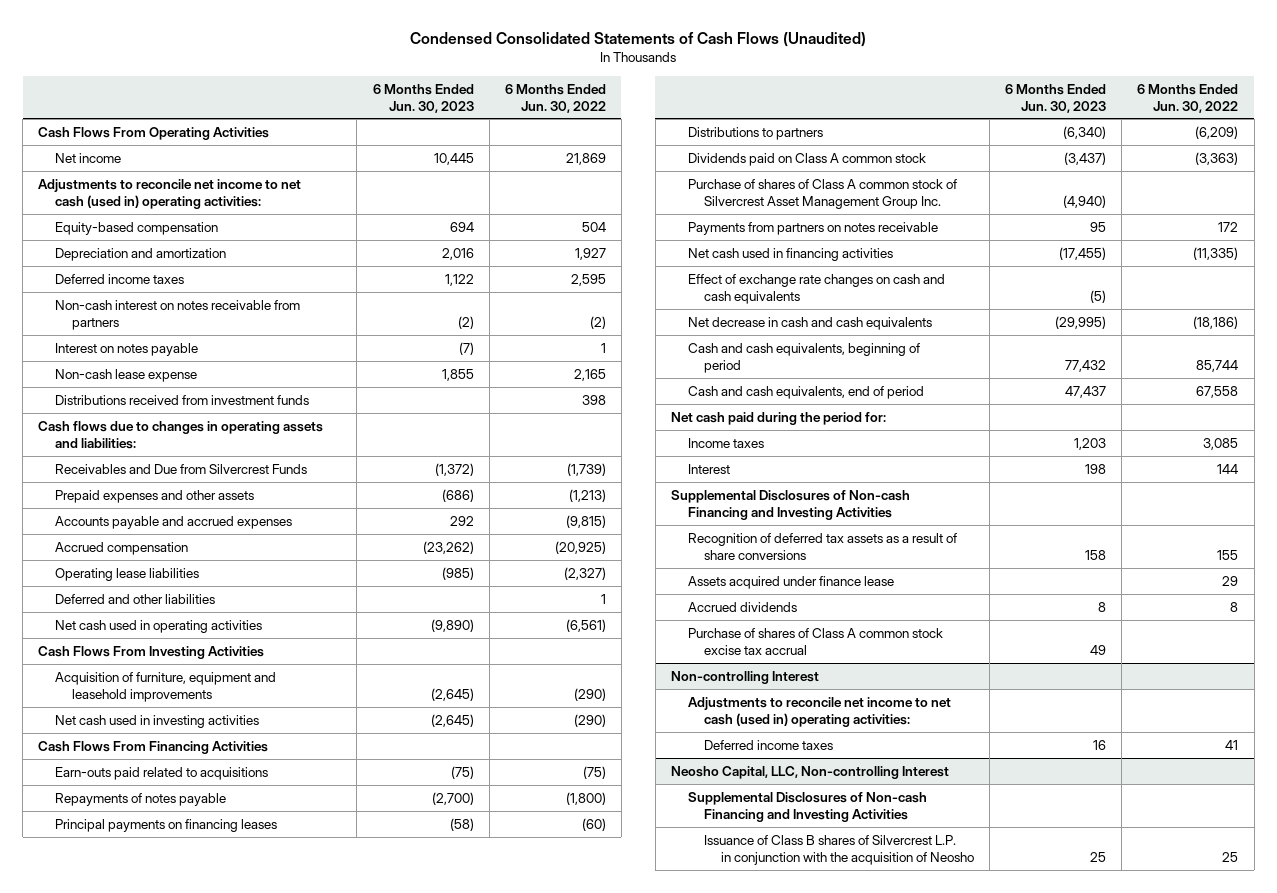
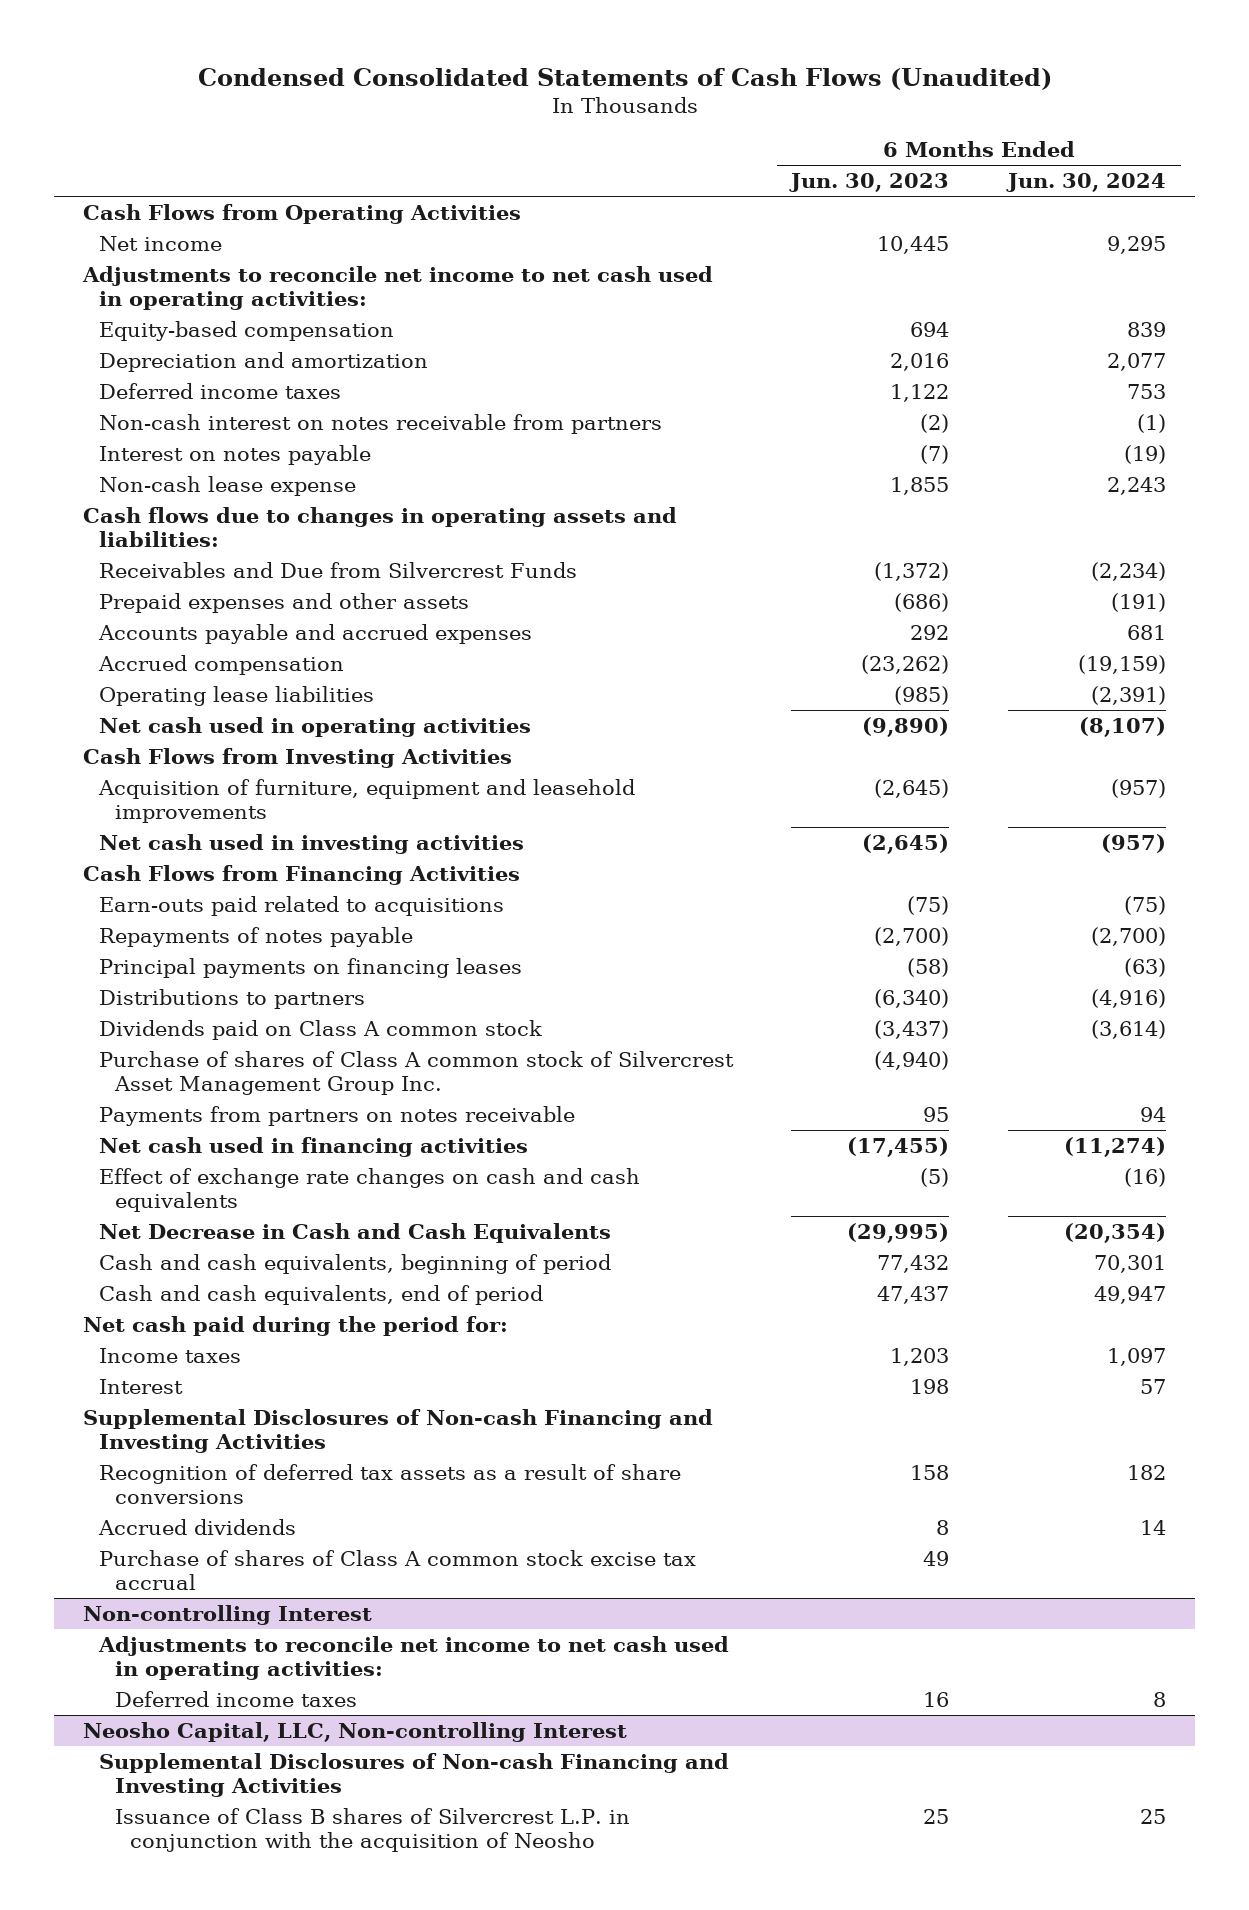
[504,83,606,113] 6 Months Ended Jun. 30, 2022 -> none
none -> [1006,173,1167,193] Jun. 30, 2024
[38,126,270,140] Cash Flows From Operating Activities -> [83,204,522,225] Cash Flows from Operating Activities
[38,178,302,209] Adjustments to reconcile net income to net cash (used in) operating activities: -> [82,266,714,310] Adjustments to reconcile net income to net cash used in operating activities:
[54,394,309,405] Distributions received from investment funds -> none
[54,593,215,604] Deferred and other liabilities -> none
[38,645,265,659] Cash Flows From Investing Activities -> [83,748,513,769] Cash Flows from Investing Activities
[38,740,269,754] Cash Flows From Financing Activities -> [83,865,521,886] Cash Flows from Financing Activities
[687,316,932,330] Net decrease in cash and cash equivalents -> [98,1223,611,1244] Net Decrease in Cash and Cash Equivalents
[687,575,894,589] Assets acquired under finance lease -> none
[687,696,951,727] Adjustments to reconcile net income to net cash (used in) operating activities: -> [97,1636,729,1680] Adjustments to reconcile net income to net cash used in operating activities:

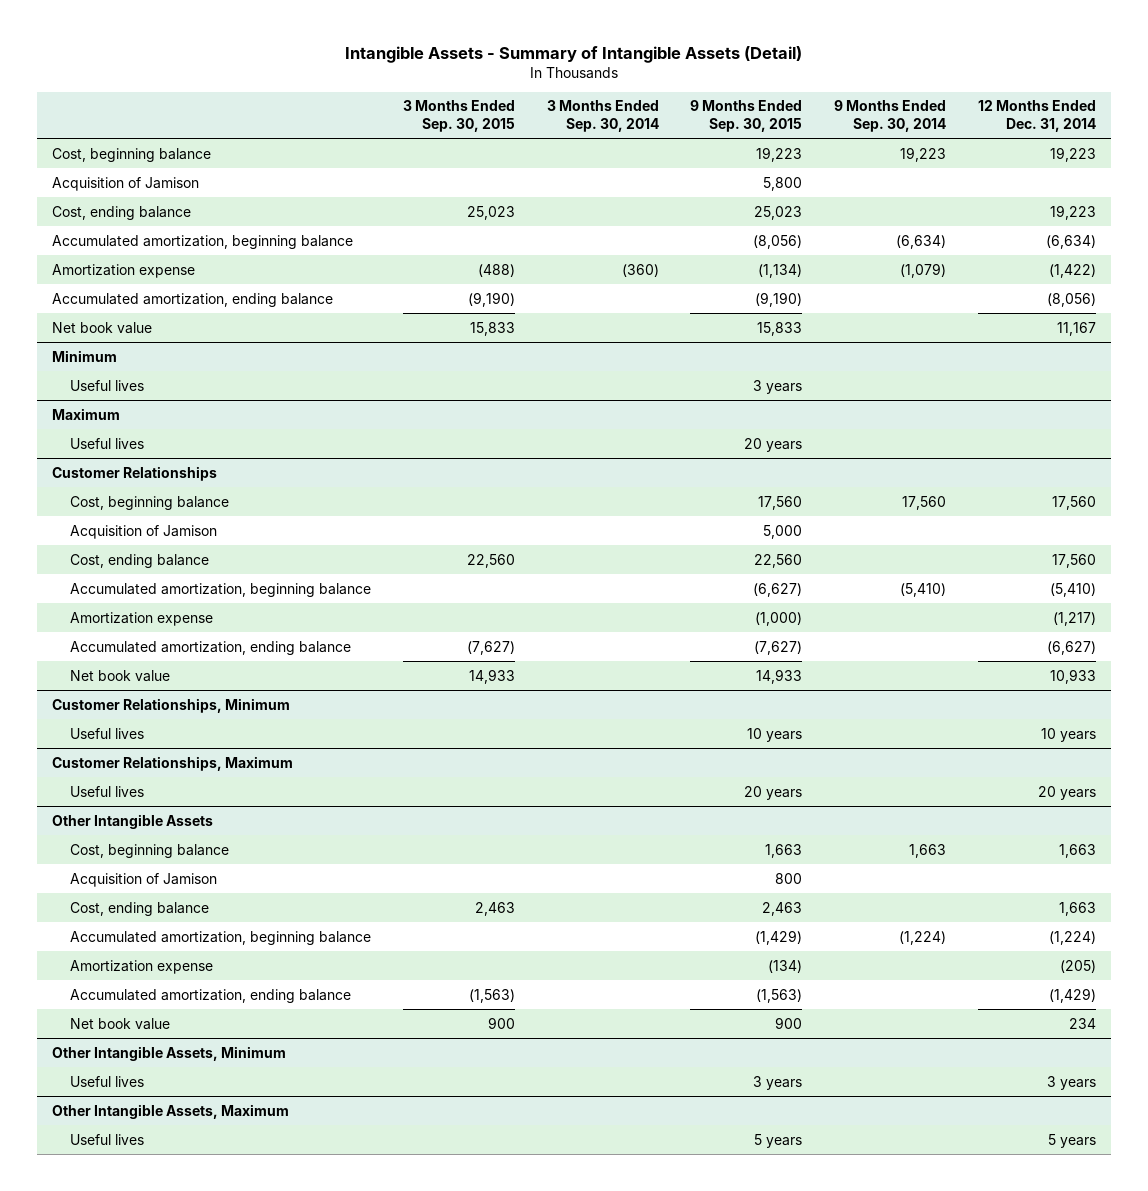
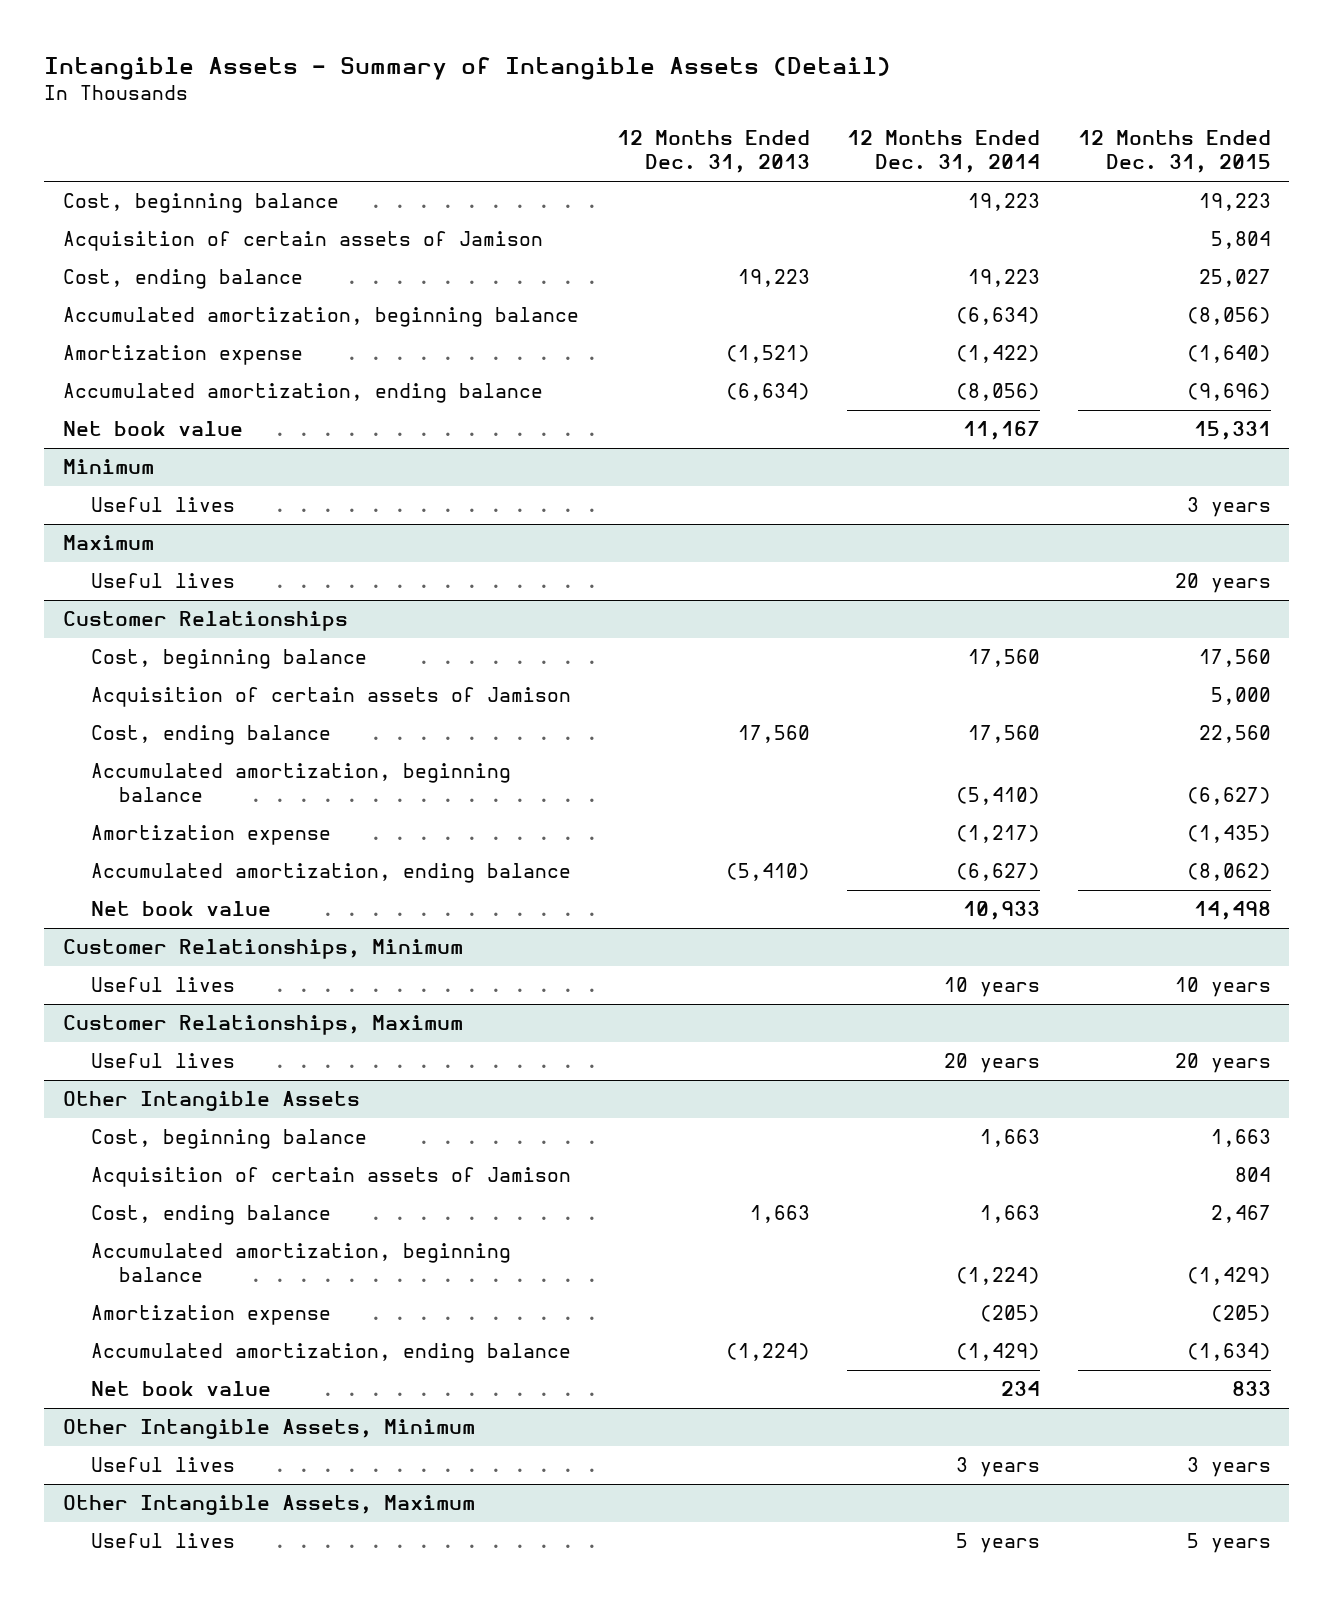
[403,100,516,133] 3 Months Ended Sep. 30, 2015 -> none
[546,100,659,133] 3 Months Ended Sep. 30, 2014 -> none
[690,100,803,133] 9 Months Ended Sep. 30, 2015 -> none
[833,100,946,133] 9 Months Ended Sep. 30, 2014 -> none
none -> [616,130,810,174] 12 Months Ended Dec. 31, 2013
none -> [1077,130,1271,174] 12 Months Ended Dec. 31, 2015
[52,176,200,191] Acquisition of Jamison -> [63,231,544,252] Acquisition of certain assets of Jamison
[70,524,218,539] Acquisition of Jamison -> [91,687,572,708] Acquisition of certain assets of Jamison
[70,872,218,887] Acquisition of Jamison -> [91,1167,572,1188] Acquisition of certain assets of Jamison

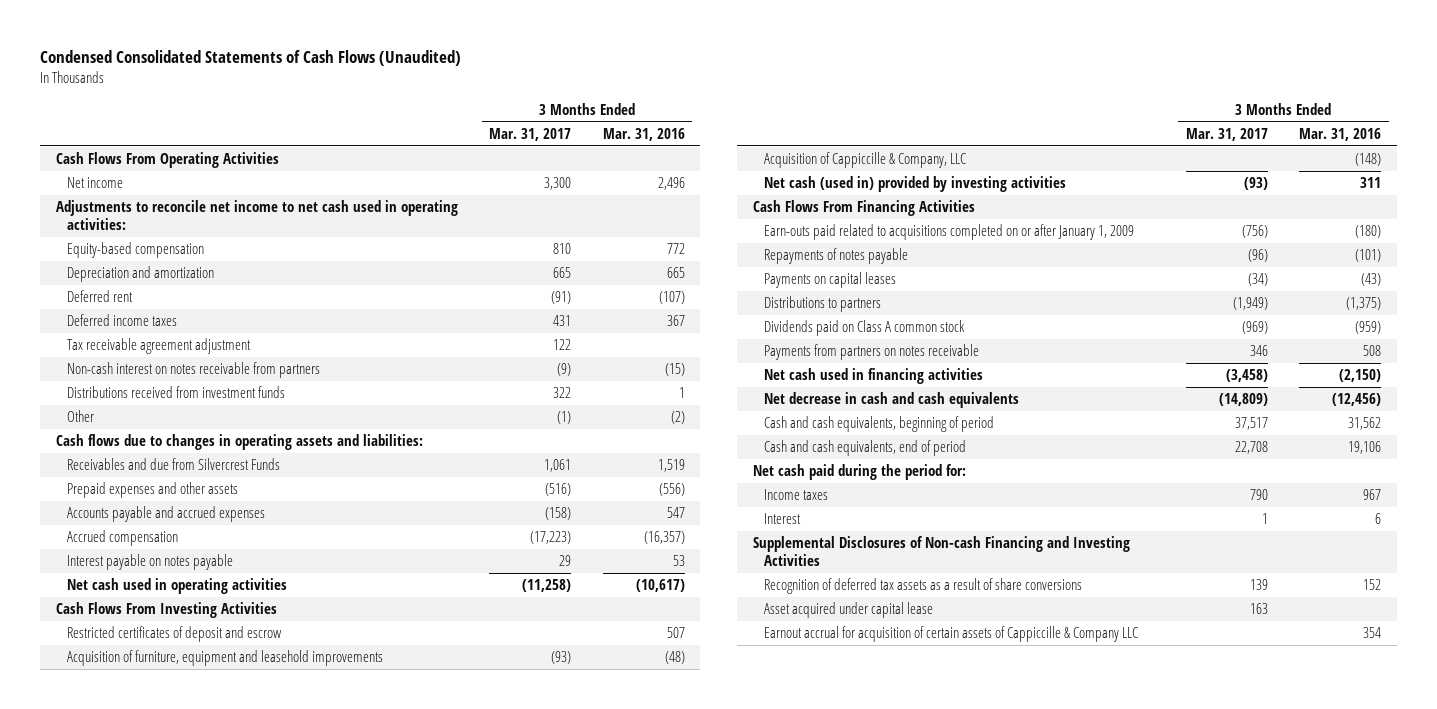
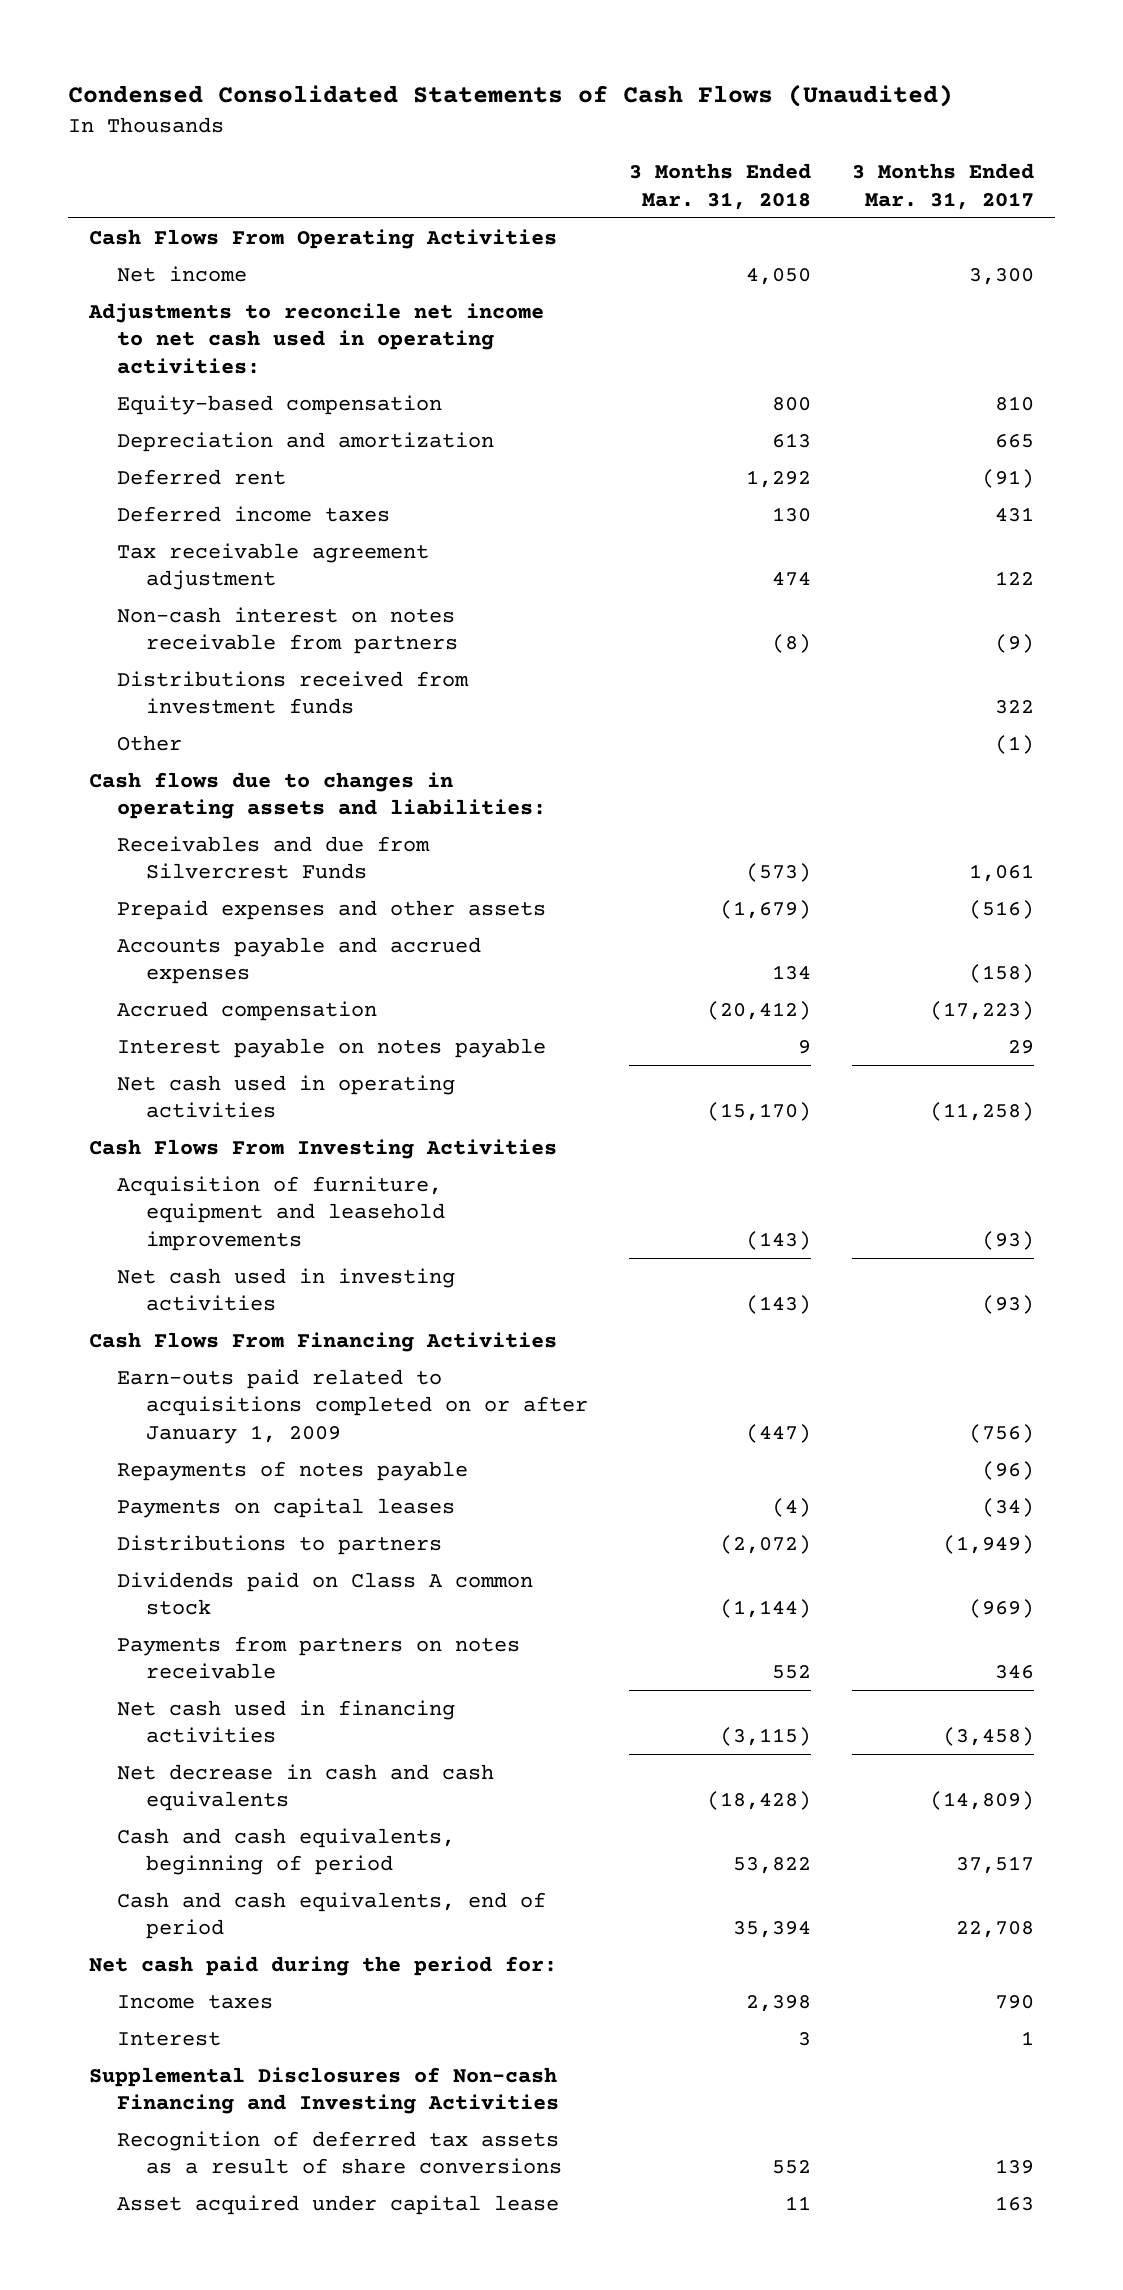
[602,127,685,141] Mar. 31, 2016 -> none
none -> [629,163,812,210] 3 Months Ended Mar. 31, 2018
[67,626,283,643] Restricted certificates of deposit and escrow -> none
[763,152,966,169] Acquisition of Cappiccille & Company, LLC -> none
[763,176,1066,193] Net cash (used in) provided by investing activities -> [117,1267,456,1312] Net cash used in investing activities
[763,626,1138,643] Earnout accrual for acquisition of certain assets of Cappiccille & Company LLC -> none

